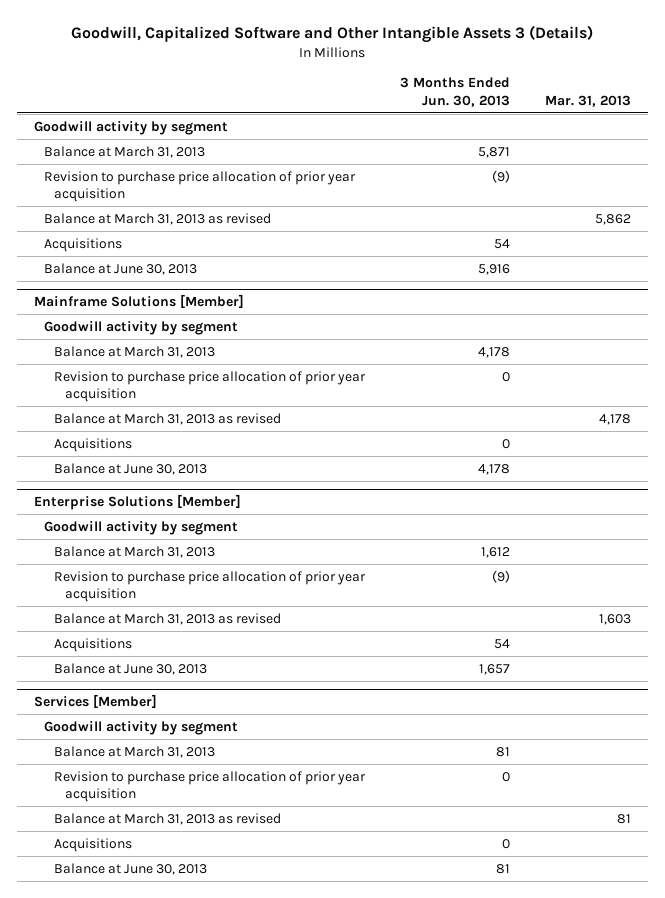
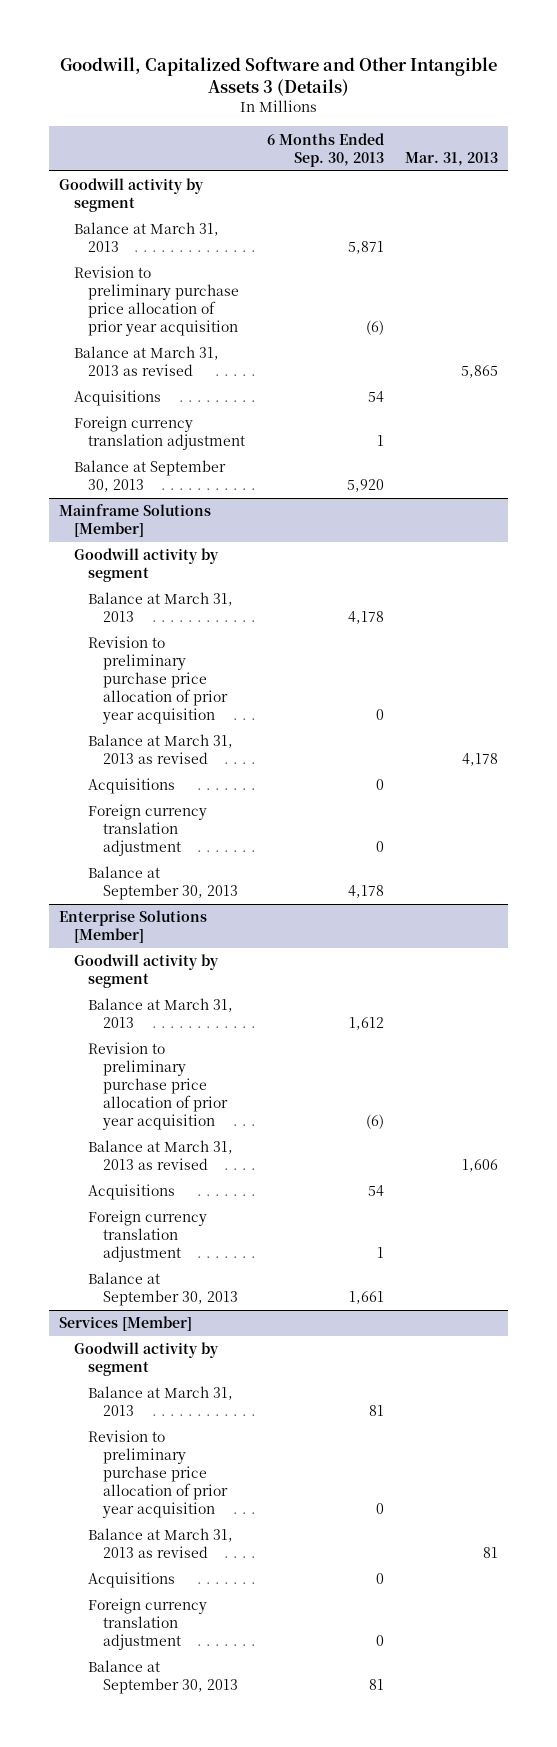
[400,77,511,107] 3 Months Ended Jun. 30, 2013 -> none
none -> [266,132,384,167] 6 Months Ended Sep. 30, 2013
[44,170,357,202] Revision to purchase price allocation of prior year acquisition -> [73,266,240,337] Revision to preliminary purchase price allocation of prior year acquisition
[594,213,631,225] 5,862 -> [460,365,498,379] 5,865
none -> [73,416,246,451] Foreign currency translation adjustment
[44,262,198,275] Balance at June 30, 2013 -> [73,460,226,493] Balance at September 30, 2013
[54,370,367,402] Revision to purchase price allocation of prior year acquisition -> [88,636,228,725] Revision to preliminary purchase price allocation of prior year acquisition
none -> [88,804,208,857] Foreign currency translation adjustment
[54,462,208,475] Balance at June 30, 2013 -> [88,866,238,901] Balance at September 30, 2013
[54,570,367,602] Revision to purchase price allocation of prior year acquisition -> [88,1042,228,1131] Revision to preliminary purchase price allocation of prior year acquisition
[598,613,631,625] 1,603 -> [461,1159,498,1173] 1,606
none -> [88,1210,208,1263] Foreign currency translation adjustment
[54,662,208,675] Balance at June 30, 2013 -> [88,1272,238,1307] Balance at September 30, 2013
[54,770,367,802] Revision to purchase price allocation of prior year acquisition -> [88,1430,228,1519] Revision to preliminary purchase price allocation of prior year acquisition
none -> [88,1598,208,1651] Foreign currency translation adjustment
[54,862,208,875] Balance at June 30, 2013 -> [88,1660,238,1695] Balance at September 30, 2013

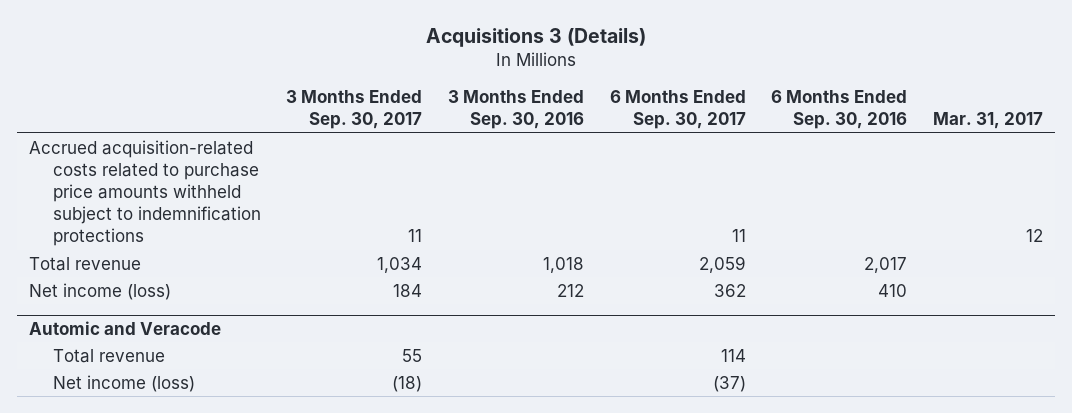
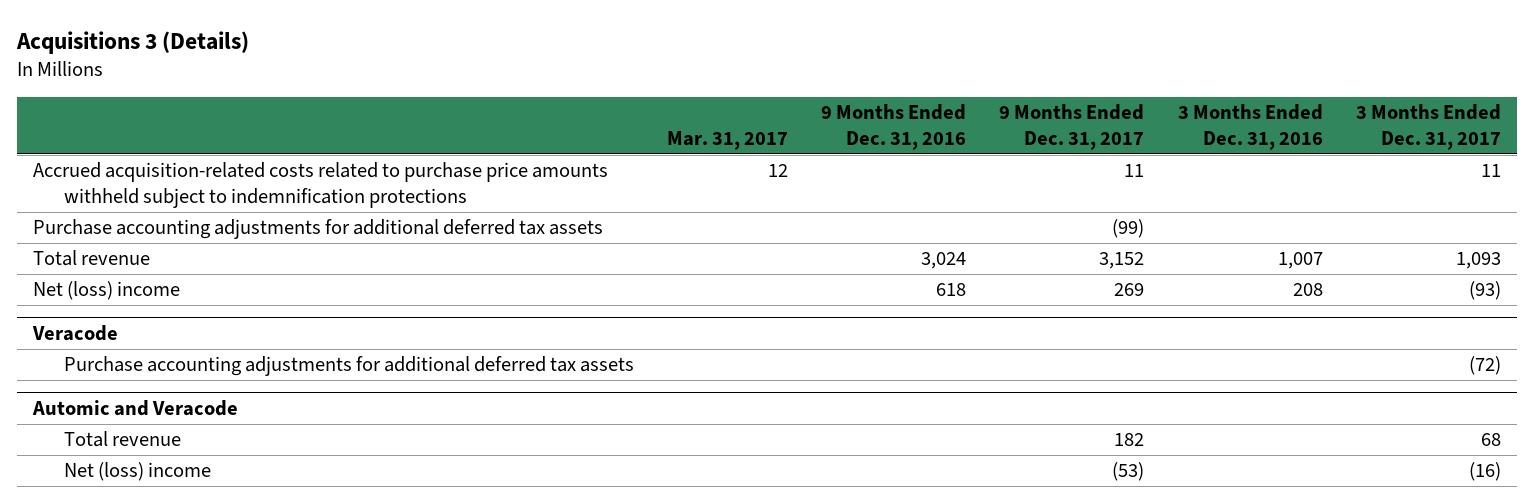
[286,90,423,130] 3 Months Ended Sep. 30, 2017 -> none
[447,90,584,130] 3 Months Ended Sep. 30, 2016 -> none
[609,90,746,130] 6 Months Ended Sep. 30, 2017 -> none
[771,90,908,130] 6 Months Ended Sep. 30, 2016 -> none
none -> [821,104,967,151] 9 Months Ended Dec. 31, 2016
none -> [999,104,1145,151] 9 Months Ended Dec. 31, 2017
none -> [1177,104,1323,151] 3 Months Ended Dec. 31, 2016
none -> [1355,104,1501,151] 3 Months Ended Dec. 31, 2017
none -> [33,219,604,240] Purchase accounting adjustments for additional deferred tax assets
[29,282,172,300] Net income (loss) -> [33,281,181,301] Net (loss) income
none -> [32,325,119,342] Veracode
none -> [64,356,635,377] Purchase accounting adjustments for additional deferred tax assets
[52,374,195,392] Net income (loss) -> [64,462,212,482] Net (loss) income

